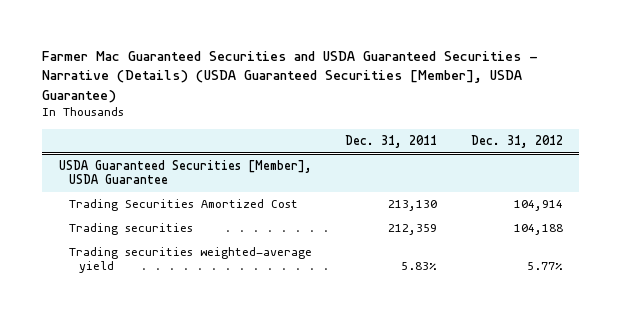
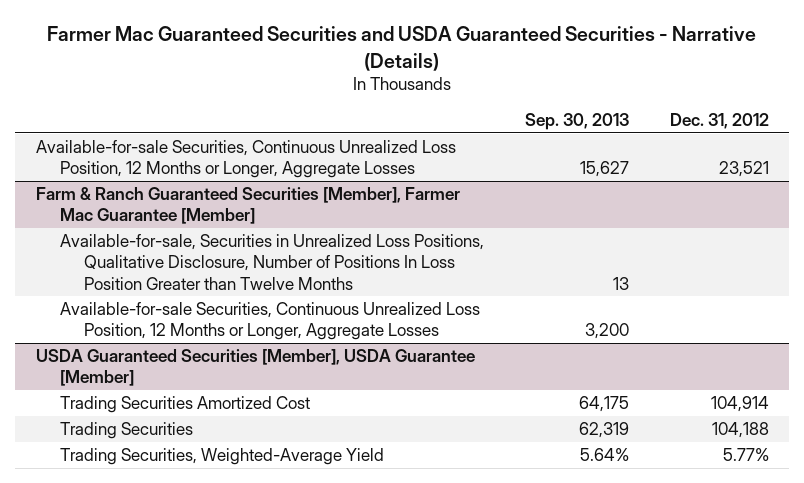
[42,51,539,103] Farmer Mac Guaranteed Securities and USDA Guaranteed Securities - Narrative (Details) (USDA Guaranteed Securities [Member], USDA Guarantee) -> [47,26,757,71] Farmer Mac Guaranteed Securities and USDA Guaranteed Securities - Narrative (Details)
[345,134,438,148] Dec. 31, 2011 -> none
none -> [524,113,629,131] Sep. 30, 2013
none -> [35,139,456,179] Available-for-sale Securities, Continuous Unrealized Loss Position, 12 Months or Longer, Aggregate Losses
none -> [35,186,460,225] Farm & Ranch Guaranteed Securities [Member], Farmer Mac Guarantee [Member]
none -> [59,233,484,290] Available-for-sale, Securities in Unrealized Loss Positions, Qualitative Disclosure, Number of Positions In Loss Position Greater than Twelve Months
none -> [59,301,480,341] Available-for-sale Securities, Continuous Unrealized Loss Position, 12 Months or Longer, Aggregate Losses
[58,160,312,185] USDA Guaranteed Securities [Member], USDA Guarantee -> [35,348,475,387] USDA Guaranteed Securities [Member], USDA Guarantee [Member]
[69,223,194,236] Trading securities -> [59,421,193,439] Trading Securities
[69,247,313,274] Trading securities weighted-average yield -> [59,447,384,465] Trading Securities, Weighted-Average Yield

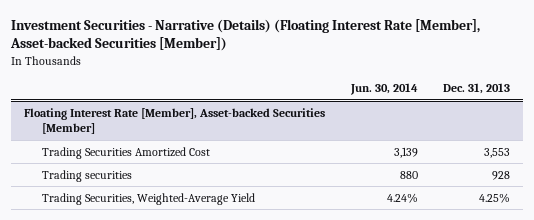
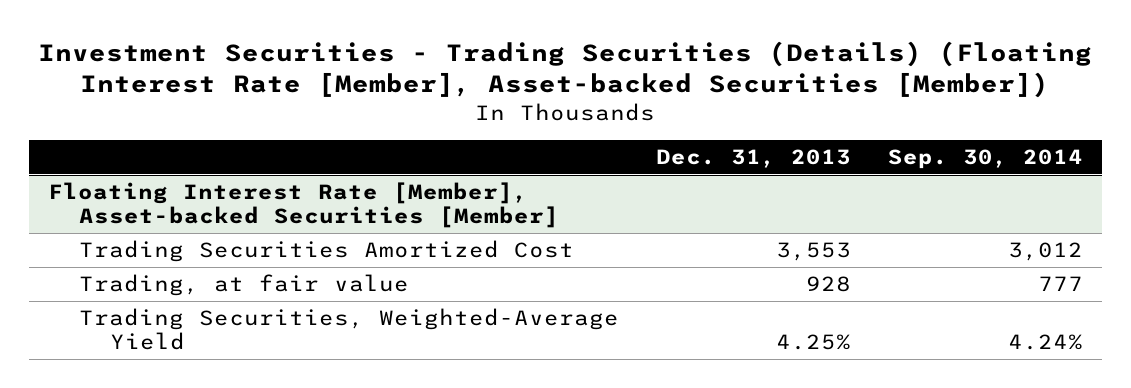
[10,18,481,52] Investment Securities - Narrative (Details) (Floating Interest Rate [Member], Asset-backed Securities [Member]) -> [38,40,1093,99] Investment Securities - Trading Securities (Details) (Floating Interest Rate [Member], Asset-backed Securities [Member])
[349,83,418,96] Jun. 30, 2014 -> none
none -> [888,149,1084,170] Sep. 30, 2014
[41,169,132,182] Trading securities -> [78,273,409,296] Trading, at fair value

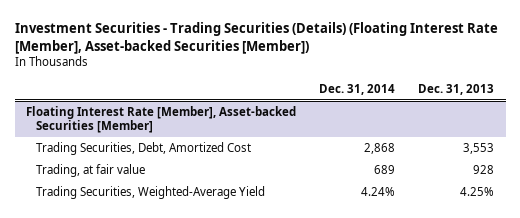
[888,149,1084,170] Sep. 30, 2014 -> none
none -> [319,83,396,95] Dec. 31, 2014
[78,239,574,262] Trading Securities Amortized Cost -> [36,142,252,156] Trading Securities, Debt, Amortized Cost

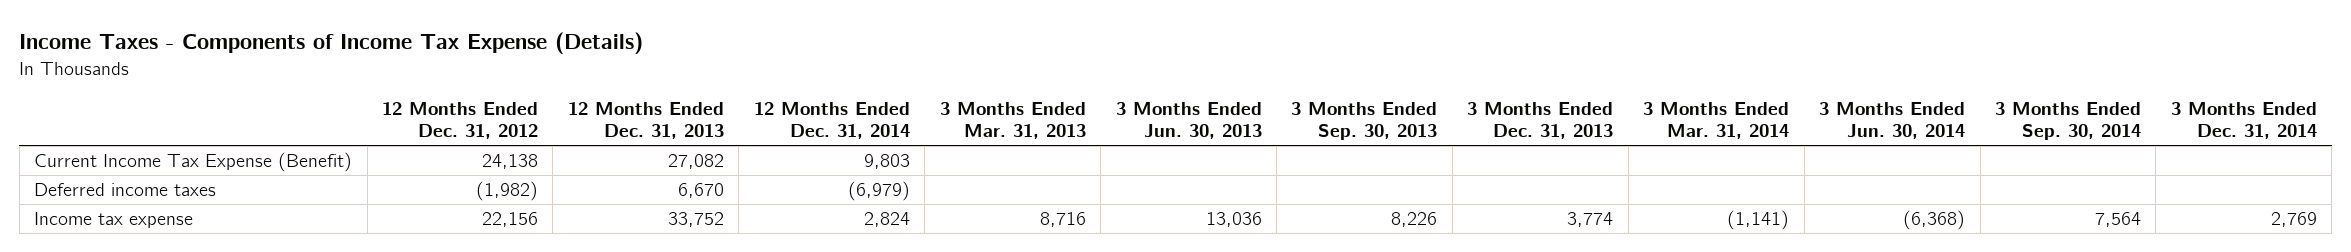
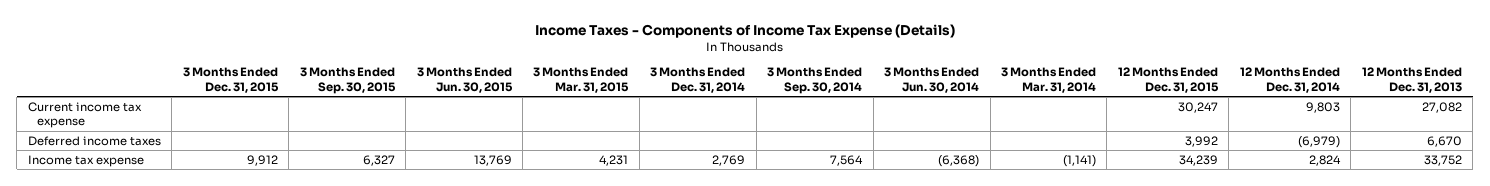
[381,101,538,140] 12 Months Ended Dec. 31, 2012 -> none
[939,101,1086,140] 3 Months Ended Mar. 31, 2013 -> none
[1115,101,1262,140] 3 Months Ended Jun. 30, 2013 -> none
[1291,101,1438,141] 3 Months Ended Sep. 30, 2013 -> none
[1467,101,1614,140] 3 Months Ended Dec. 31, 2013 -> none
none -> [182,67,279,93] 3 Months Ended Dec. 31, 2015
none -> [299,67,396,94] 3 Months Ended Sep. 30, 2015
none -> [416,67,513,93] 3 Months Ended Jun. 30, 2015
none -> [533,67,630,93] 3 Months Ended Mar. 31, 2015
none -> [1117,67,1219,93] 12 Months Ended Dec. 31, 2015
[34,151,353,172] Current Income Tax Expense (Benefit) -> [27,101,142,129] Current income tax expense

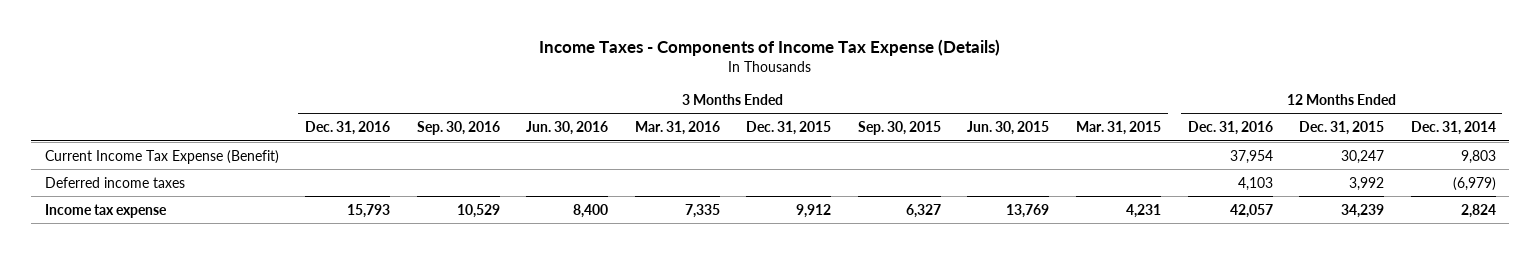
[650,67,746,93] 3 Months Ended Dec. 31, 2014 -> none
[767,67,863,94] 3 Months Ended Sep. 30, 2014 -> none
[884,67,980,93] 3 Months Ended Jun. 30, 2014 -> none
[1000,67,1096,93] 3 Months Ended Mar. 31, 2014 -> none
[1361,67,1462,93] 12 Months Ended Dec. 31, 2013 -> none
none -> [305,121,391,136] Dec. 31, 2016
none -> [416,121,500,136] Sep. 30, 2016
none -> [526,121,609,136] Jun. 30, 2016
none -> [634,121,720,136] Mar. 31, 2016
none -> [1187,121,1273,136] Dec. 31, 2016
[27,101,142,129] Current income tax expense -> [44,149,279,164] Current Income Tax Expense (Benefit)

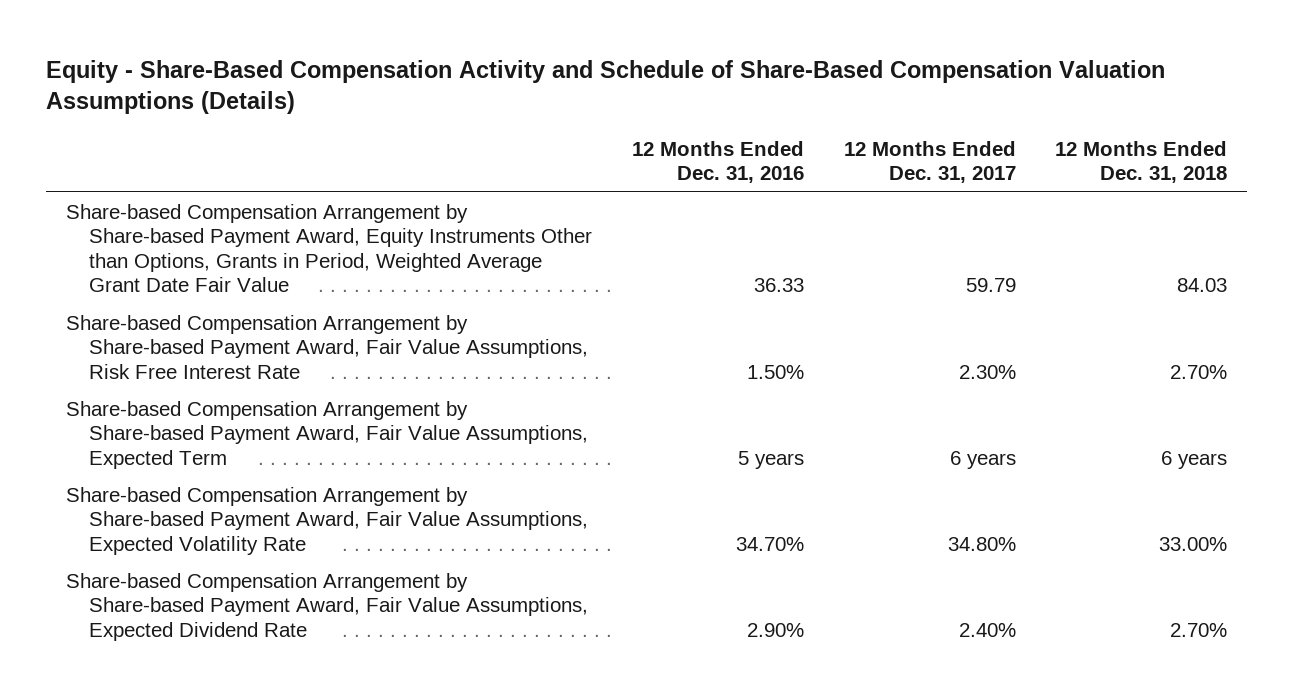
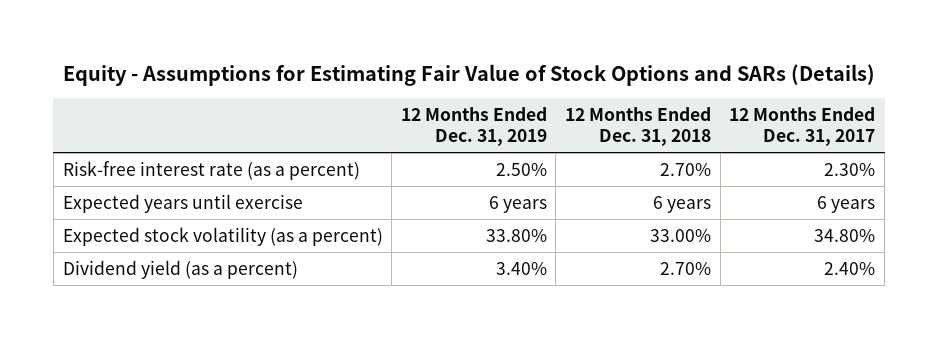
[45,59,1165,115] Equity - Share-Based Compensation Activity and Schedule of Share-Based Compensation Valuation Assumptions (Details) -> [62,63,875,86] Equity - Assumptions for Estimating Fair Value of Stock Options and SARs (Details)
[631,140,804,184] 12 Months Ended Dec. 31, 2016 -> none
none -> [400,106,547,147] 12 Months Ended Dec. 31, 2019
[65,203,593,293] Share-based Compensation Arrangement by Share-based Payment Award, Equity Instruments Other than Options, Grants in Period, Weighted Average Grant Date Fair Value -> none
[65,314,589,379] Share-based Compensation Arrangement by Share-based Payment Award, Fair Value Assumptions, Risk Free Interest Rate -> [62,160,360,180] Risk-free interest rate (as a percent)
[65,400,589,469] Share-based Compensation Arrangement by Share-based Payment Award, Fair Value Assumptions, Expected Term -> [62,193,303,213] Expected years until exercise
[65,486,589,555] Share-based Compensation Arrangement by Share-based Payment Award, Fair Value Assumptions, Expected Volatility Rate -> [62,226,383,246] Expected stock volatility (as a percent)
[65,572,589,641] Share-based Compensation Arrangement by Share-based Payment Award, Fair Value Assumptions, Expected Dividend Rate -> [62,259,298,279] Dividend yield (as a percent)

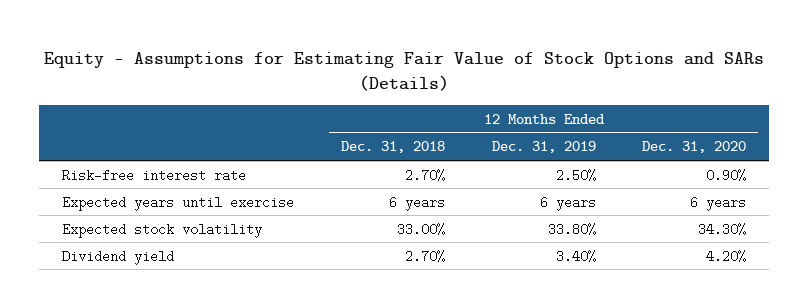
[729,106,876,147] 12 Months Ended Dec. 31, 2017 -> none
none -> [642,141,747,154] Dec. 31, 2020
[62,160,360,180] Risk-free interest rate (as a percent) -> [62,168,247,182] Risk-free interest rate
[62,226,383,246] Expected stock volatility (as a percent) -> [62,222,263,238] Expected stock volatility
[62,259,298,279] Dividend yield (as a percent) -> [62,249,175,265] Dividend yield

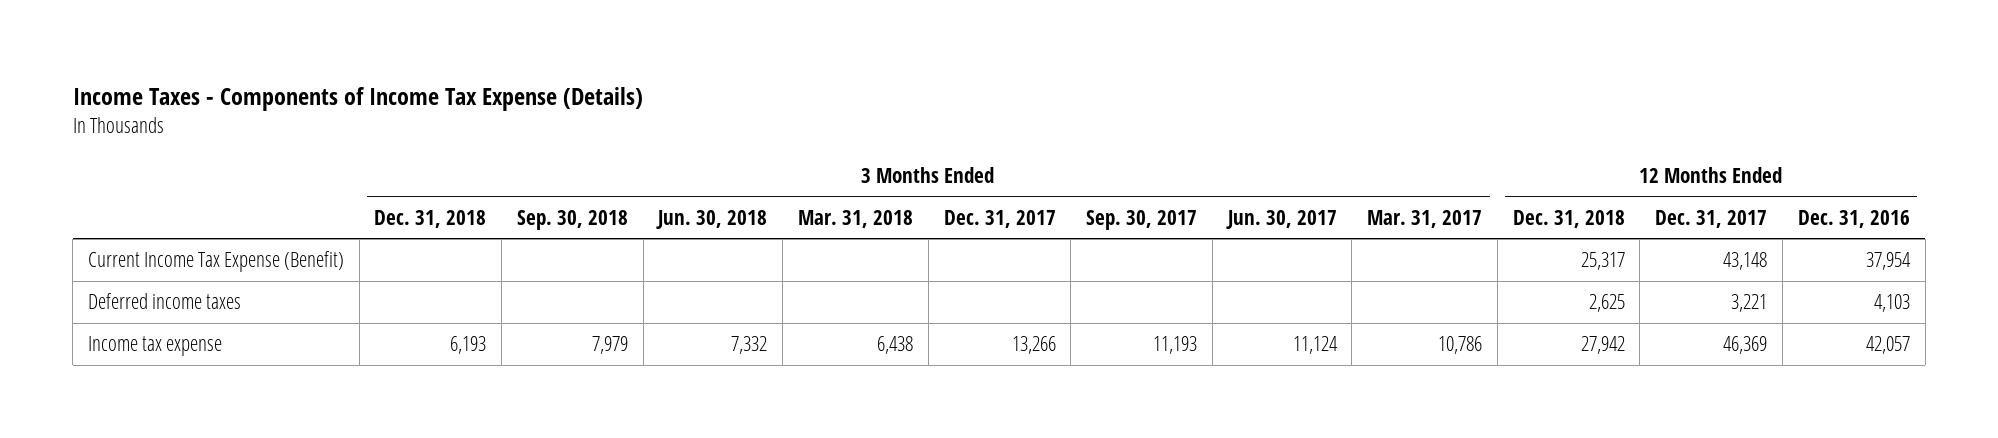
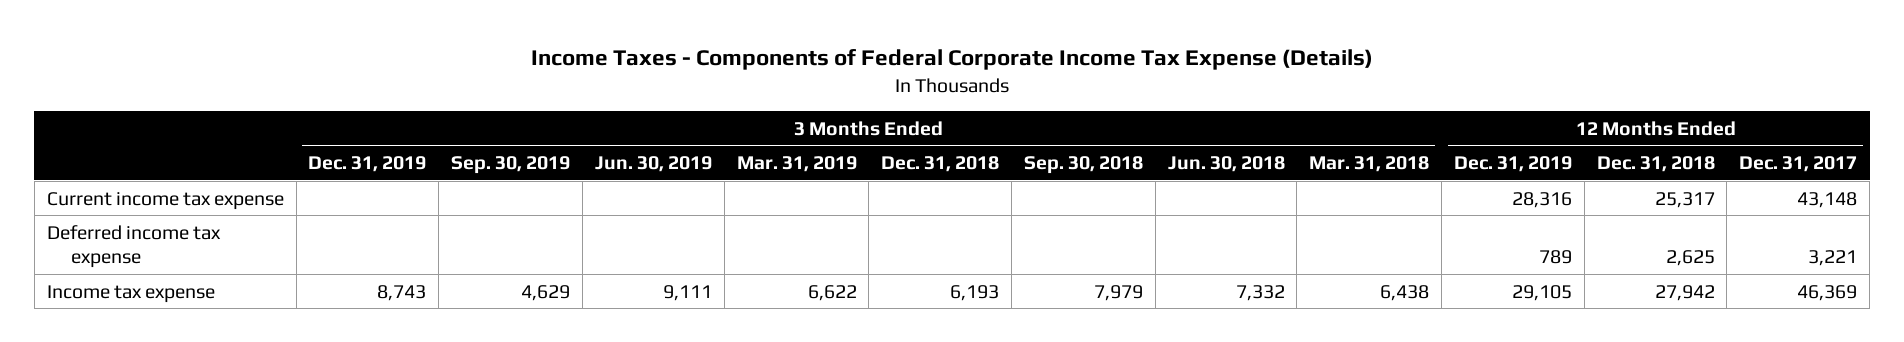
[72,87,643,112] Income Taxes - Components of Income Tax Expense (Details) -> [531,49,1374,71] Income Taxes - Components of Federal Corporate Income Tax Expense (Details)
[943,209,1056,228] Dec. 31, 2017 -> none
[1086,209,1198,230] Sep. 30, 2017 -> none
[1225,209,1337,229] Jun. 30, 2017 -> none
[1367,209,1483,228] Mar. 31, 2017 -> none
[1797,209,1910,228] Dec. 31, 2016 -> none
none -> [308,156,427,173] Dec. 31, 2019
none -> [451,156,571,175] Sep. 30, 2019
none -> [594,156,712,173] Jun. 30, 2019
none -> [736,156,857,173] Mar. 31, 2019
none -> [1453,156,1572,173] Dec. 31, 2019
[87,251,344,273] Current Income Tax Expense (Benefit) -> [46,191,284,210] Current income tax expense
[87,293,241,310] Deferred income taxes -> [46,224,221,269] Deferred income tax expense

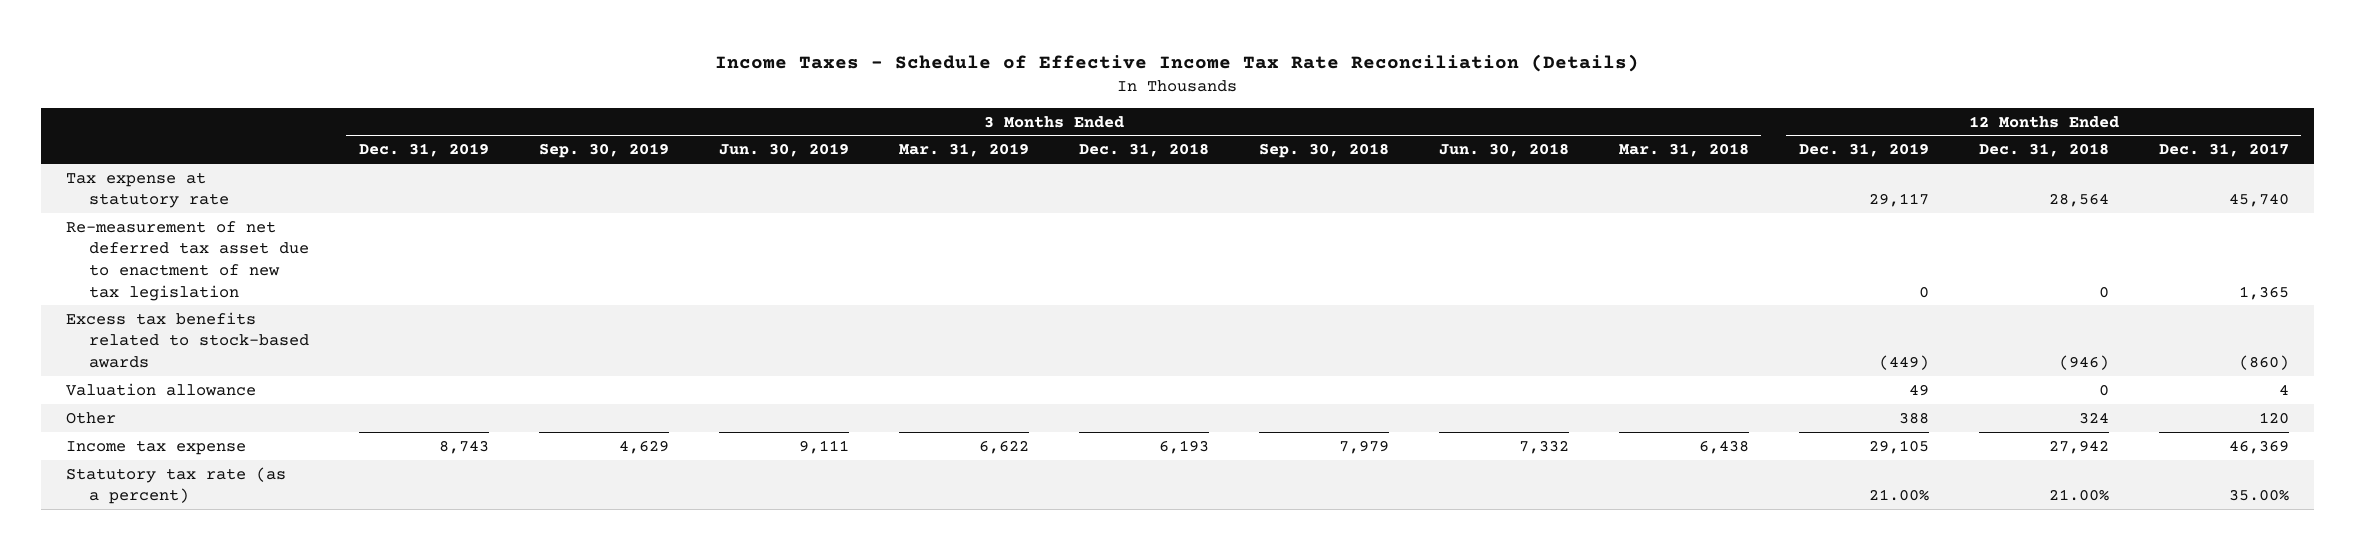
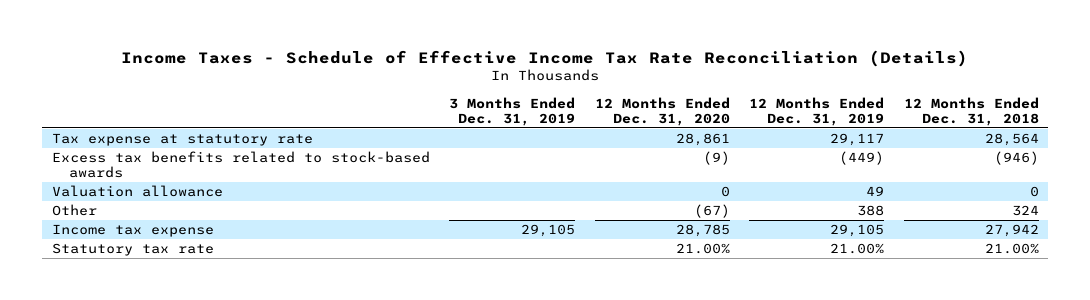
[538,143,669,159] Sep. 30, 2019 -> none
[718,143,849,158] Jun. 30, 2019 -> none
[898,143,1029,158] Mar. 31, 2019 -> none
[1078,143,1209,158] Dec. 31, 2018 -> none
[1258,143,1389,159] Sep. 30, 2018 -> none
[1438,143,1569,158] Jun. 30, 2018 -> none
[1618,143,1749,158] Mar. 31, 2018 -> none
[2158,143,2289,158] Dec. 31, 2017 -> none
none -> [594,96,730,126] 12 Months Ended Dec. 31, 2020
[65,220,309,301] Re-measurement of net deferred tax asset due to enactment of new tax legislation -> none
[438,439,489,454] 8,743 -> [521,224,576,238] 29,105
[65,466,286,505] Statutory tax rate (as a percent) -> [51,243,214,257] Statutory tax rate

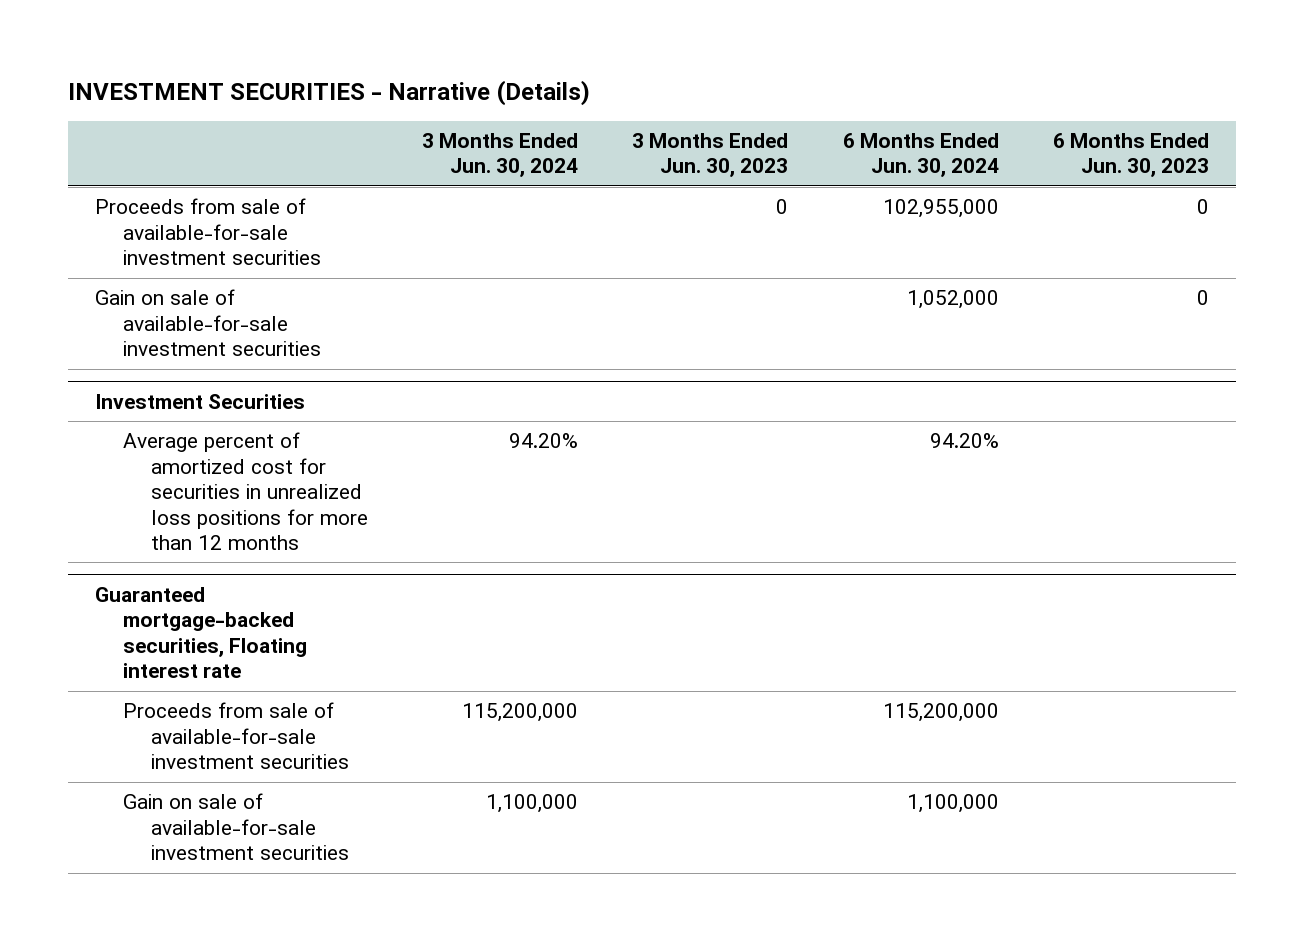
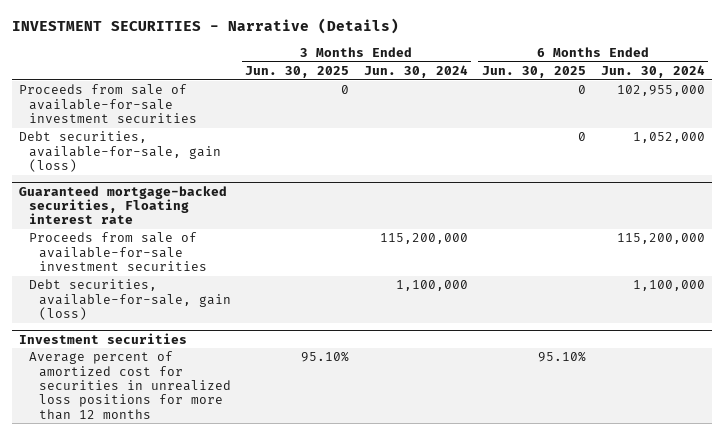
[632,132,789,178] 3 Months Ended Jun. 30, 2023 -> none
[1053,132,1210,178] 6 Months Ended Jun. 30, 2023 -> none
none -> [245,65,350,78] Jun. 30, 2025
none -> [482,65,587,78] Jun. 30, 2025
[94,393,305,409] Investment Securities -> none
[122,432,368,550] Average percent of amortized cost for securities in unrealized loss positions for more than 12 months -> none
[94,289,321,357] Gain on sale of available-for-sale investment securities -> [19,131,221,172] Debt securities, available-for-sale, gain (loss)
[122,793,349,861] Gain on sale of available-for-sale investment securities -> [28,279,231,320] Debt securities, available-for-sale, gain (loss)
none -> [19,332,188,344] Investment securities
none -> [28,351,231,420] Average percent of amortized cost for securities in unrealized loss positions for more than 12 months

